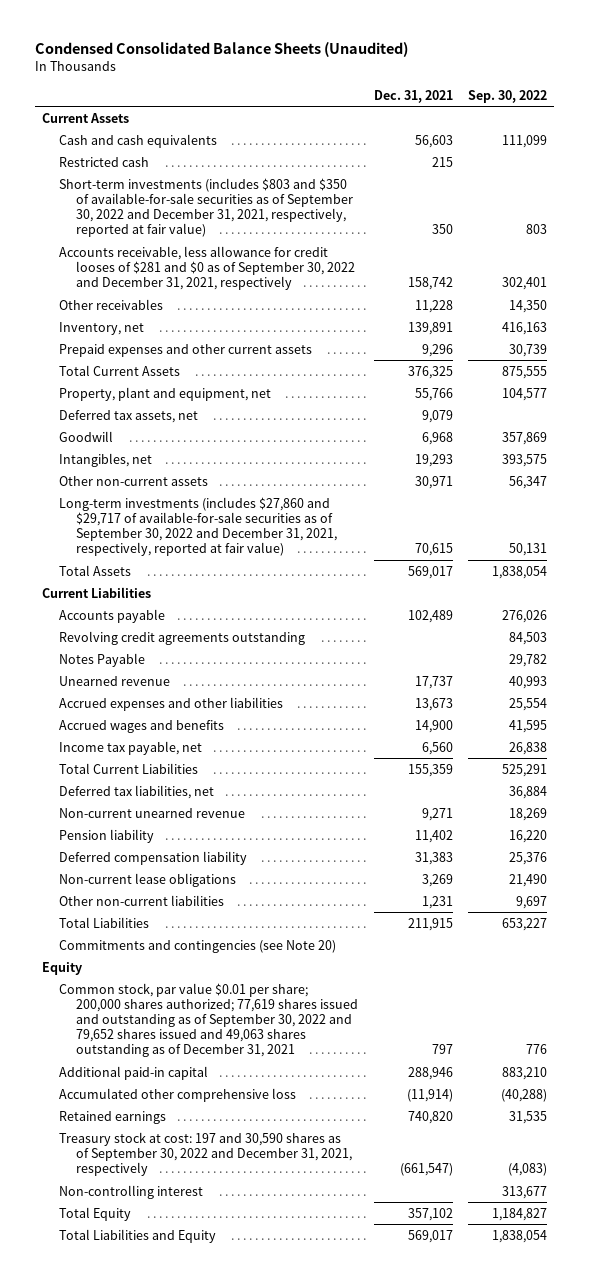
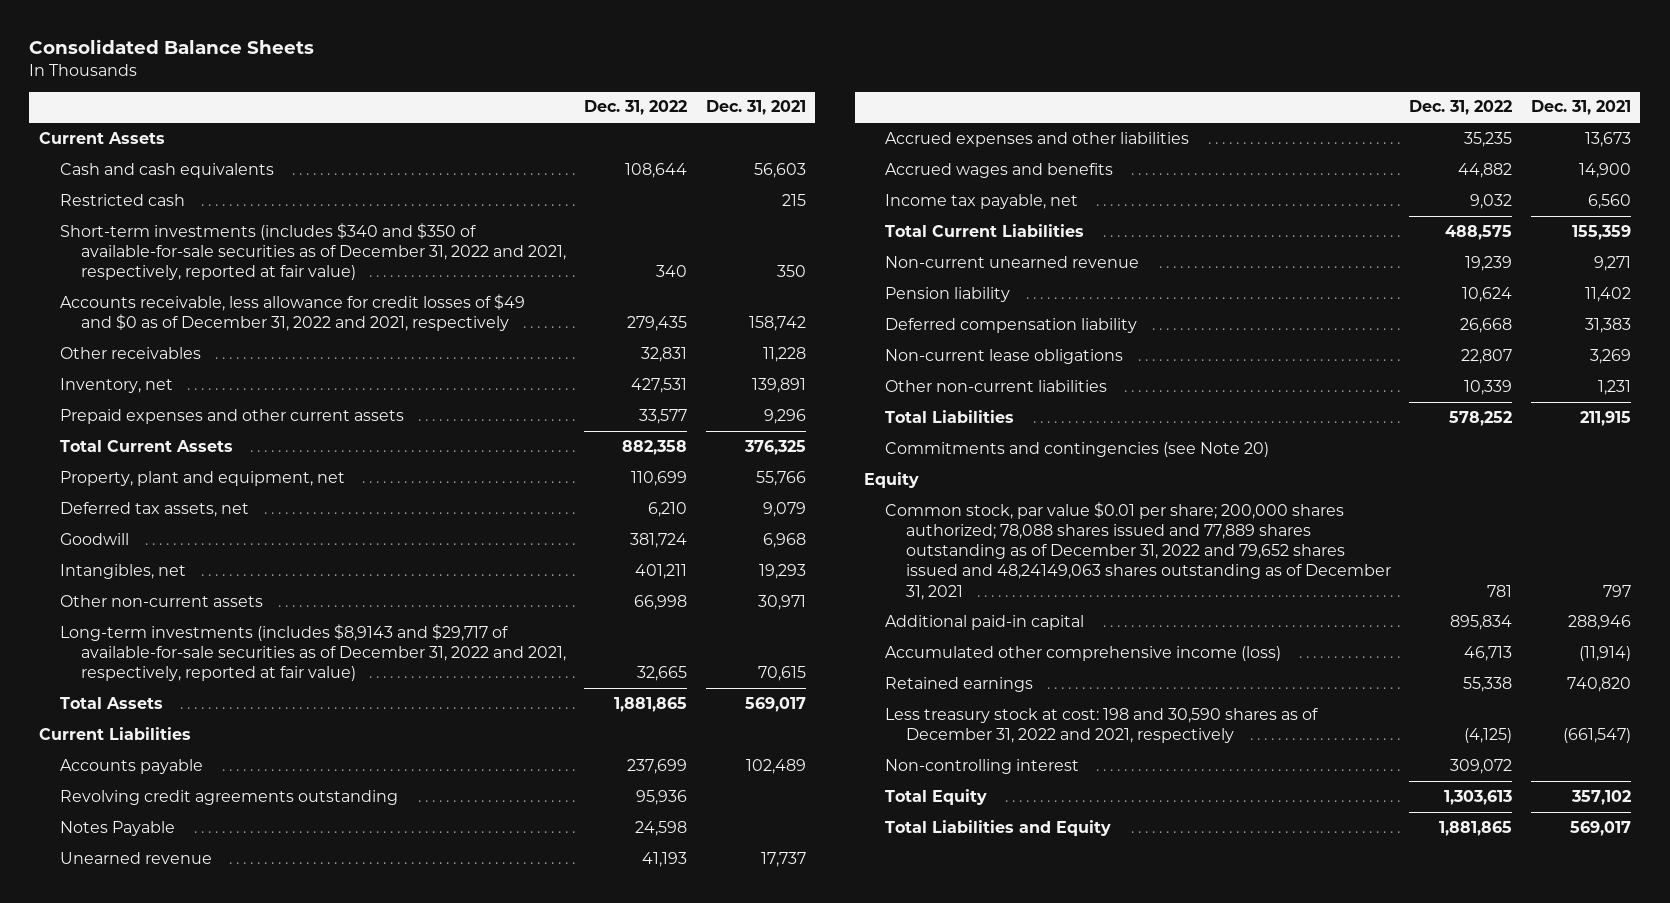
[34,42,408,58] Condensed Consolidated Balance Sheets (Unaudited) -> [29,39,315,55] Consolidated Balance Sheets
[467,89,547,103] Sep. 30, 2022 -> none
none -> [584,100,688,116] Dec. 31, 2022
[59,177,354,238] Short-term investments (includes $803 and $350 of available-for-sale securities as of September 30, 2022 and December 31, 2021, respectively, reported at fair value) -> [59,222,566,281] Short-term investments (includes $340 and $350 of available-for-sale securities as of December 31, 2022 and 2021, respectively, reported at fair value)
[59,245,356,291] Accounts receivable, less allowance for credit looses of $281 and $0 as of September 30, 2022 and December 31, 2021, respectively -> [59,293,525,332] Accounts receivable, less allowance for credit losses of $49 and $0 as of December 31, 2022 and 2021, respectively
[59,496,338,557] Long-term investments (includes $27,860 and $29,717 of available-for-sale securities as of September 30, 2022 and December 31, 2021, respectively, reported at fair value) -> [59,623,566,682] Long-term investments (includes $8,9143 and $29,717 of available-for-sale securities as of December 31, 2022 and 2021, respectively, reported at fair value)
[59,784,215,799] Deferred tax liabilities, net -> none
[59,982,359,1058] Common stock, par value $0.01 per share; 200,000 shares authorized; 77,619 shares issued and outstanding as of September 30, 2022 and 79,652 shares issued and 49,063 shares outstanding as of December 31, 2021 -> [884,501,1391,600] Common stock, par value $0.01 per share; 200,000 shares authorized; 78,088 shares issued and 77,889 shares outstanding as of December 31, 2022 and 79,652 shares issued and 48,24149,063 shares outstanding as of December 31, 2021
[59,1087,297,1102] Accumulated other comprehensive loss -> [884,645,1281,661] Accumulated other comprehensive income (loss)
[59,1131,353,1177] Treasury stock at cost: 197 and 30,590 shares as of September 30, 2022 and December 31, 2021, respectively -> [884,707,1318,744] Less treasury stock at cost: 198 and 30,590 shares as of December 31, 2022 and 2021, respectively

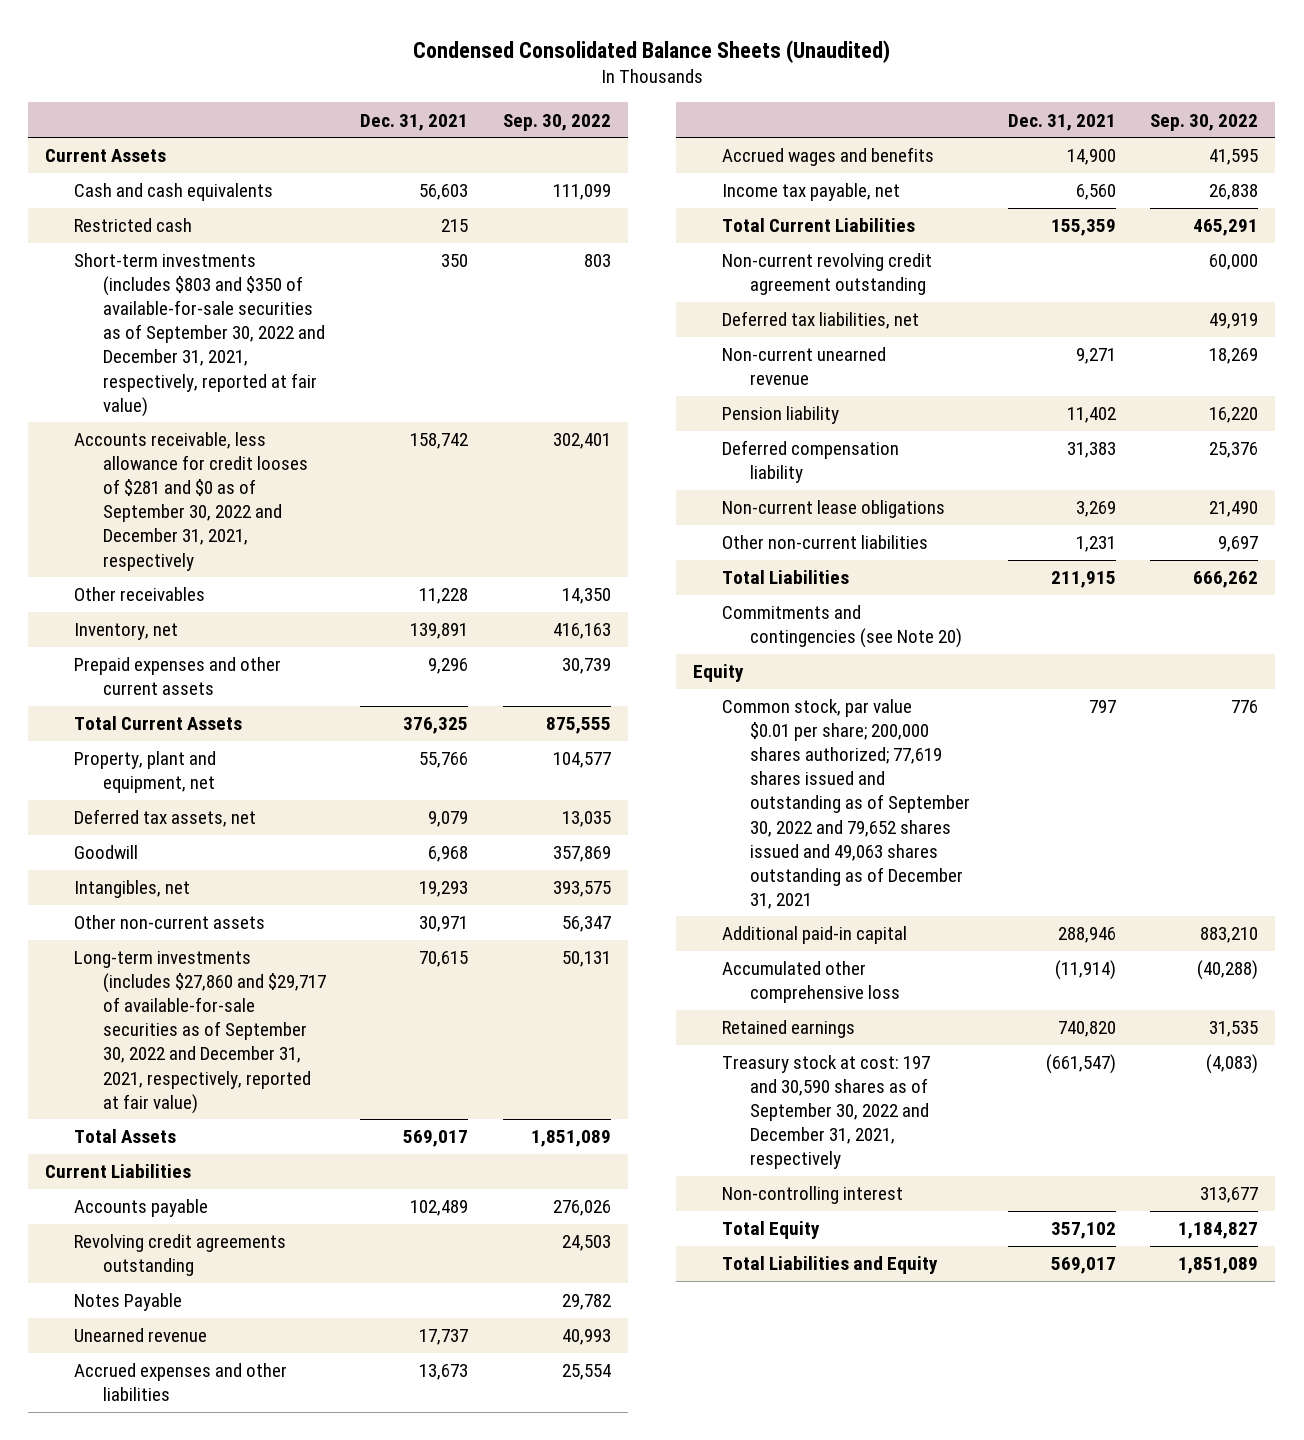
[29,39,315,55] Consolidated Balance Sheets -> [412,39,890,63] Condensed Consolidated Balance Sheets (Unaudited)
[584,100,688,116] Dec. 31, 2022 -> none
none -> [502,113,611,131] Sep. 30, 2022
[59,222,566,281] Short-term investments (includes $340 and $350 of available-for-sale securities as of December 31, 2022 and 2021, respectively, reported at fair value) -> [74,253,326,417] Short-term investments (includes $803 and $350 of available-for-sale securities as of September 30, 2022 and December 31, 2021, respectively, reported at fair value)
[59,293,525,332] Accounts receivable, less allowance for credit losses of $49 and $0 as of December 31, 2022 and 2021, respectively -> [74,432,309,571] Accounts receivable, less allowance for credit looses of $281 and $0 as of September 30, 2022 and December 31, 2021, respectively
[59,623,566,682] Long-term investments (includes $8,9143 and $29,717 of available-for-sale securities as of December 31, 2022 and 2021, respectively, reported at fair value) -> [74,951,327,1114] Long-term investments (includes $27,860 and $29,717 of available-for-sale securities as of September 30, 2022 and December 31, 2021, respectively, reported at fair value)
none -> [721,253,932,296] Non-current revolving credit agreement outstanding
none -> [721,311,919,330] Deferred tax liabilities, net
[884,501,1391,600] Common stock, par value $0.01 per share; 200,000 shares authorized; 78,088 shares issued and 77,889 shares outstanding as of December 31, 2022 and 79,652 shares issued and 48,24149,063 shares outstanding as of December 31, 2021 -> [721,699,971,909] Common stock, par value $0.01 per share; 200,000 shares authorized; 77,619 shares issued and outstanding as of September 30, 2022 and 79,652 shares issued and 49,063 shares outstanding as of December 31, 2021
[884,645,1281,661] Accumulated other comprehensive income (loss) -> [721,961,901,1004] Accumulated other comprehensive loss
[884,707,1318,744] Less treasury stock at cost: 198 and 30,590 shares as of December 31, 2022 and 2021, respectively -> [721,1055,930,1170] Treasury stock at cost: 197 and 30,590 shares as of September 30, 2022 and December 31, 2021, respectively

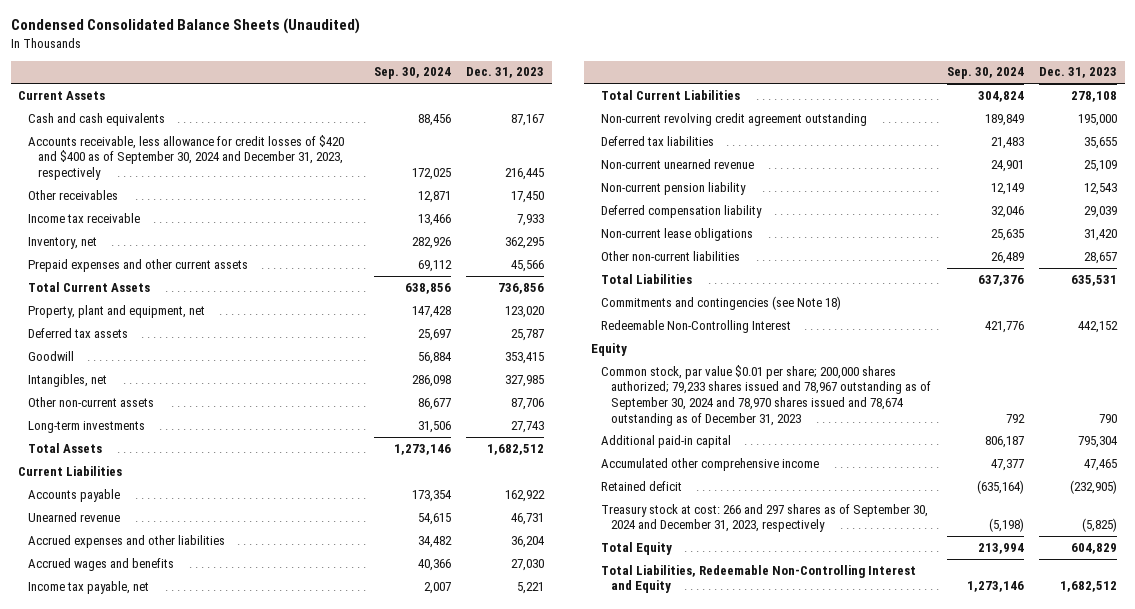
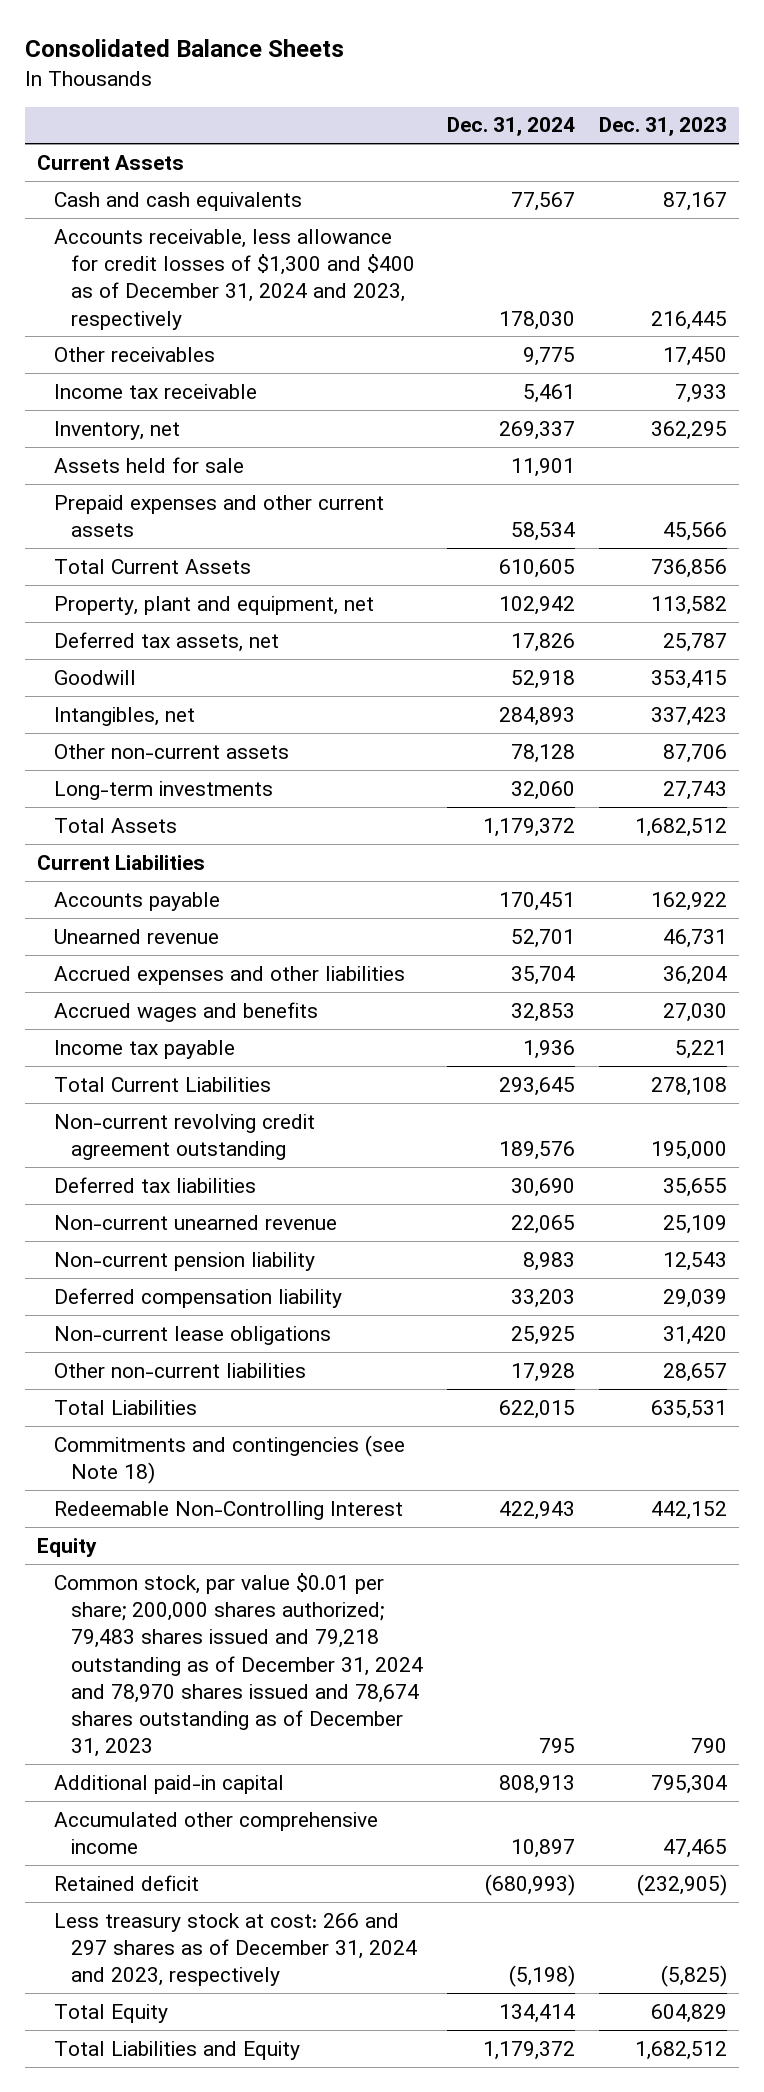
[10,18,360,35] Condensed Consolidated Balance Sheets (Unaudited) -> [24,39,344,58] Consolidated Balance Sheets
[373,67,451,80] Sep. 30, 2024 -> none
none -> [447,117,576,137] Dec. 31, 2024
[28,134,345,181] Accounts receivable, less allowance for credit losses of $420 and $400 as of September 30, 2024 and December 31, 2023, respectively -> [53,228,416,330] Accounts receivable, less allowance for credit losses of $1,300 and $400 as of December 31, 2024 and 2023, respectively
none -> [53,456,244,473] Assets held for sale
[504,305,544,318] 123,020 -> [651,595,728,615] 113,582
[28,327,129,338] Deferred tax assets -> [53,631,279,652] Deferred tax assets, net
[504,374,544,387] 327,985 -> [651,706,728,726] 337,423
[28,580,150,594] Income tax payable, net -> [53,1039,235,1059] Income tax payable
[601,364,932,426] Common stock, par value $0.01 per share; 200,000 shares authorized; 79,233 shares issued and 78,967 outstanding as of September 30, 2024 and 78,970 shares issued and 78,674 outstanding as of December 31, 2023 -> [53,1572,424,1758] Common stock, par value $0.01 per share; 200,000 shares authorized; 79,483 shares issued and 79,218 outstanding as of December 31, 2024 and 78,970 shares issued and 78,674 shares outstanding as of December 31, 2023
[601,503,929,533] Treasury stock at cost: 266 and 297 shares as of September 30, 2024 and December 31, 2023, respectively -> [53,1912,418,1987] Less treasury stock at cost: 266 and 297 shares as of December 31, 2024 and 2023, respectively
[601,564,917,594] Total Liabilities, Redeemable Non-Controlling Interest and Equity -> [53,2040,300,2060] Total Liabilities and Equity

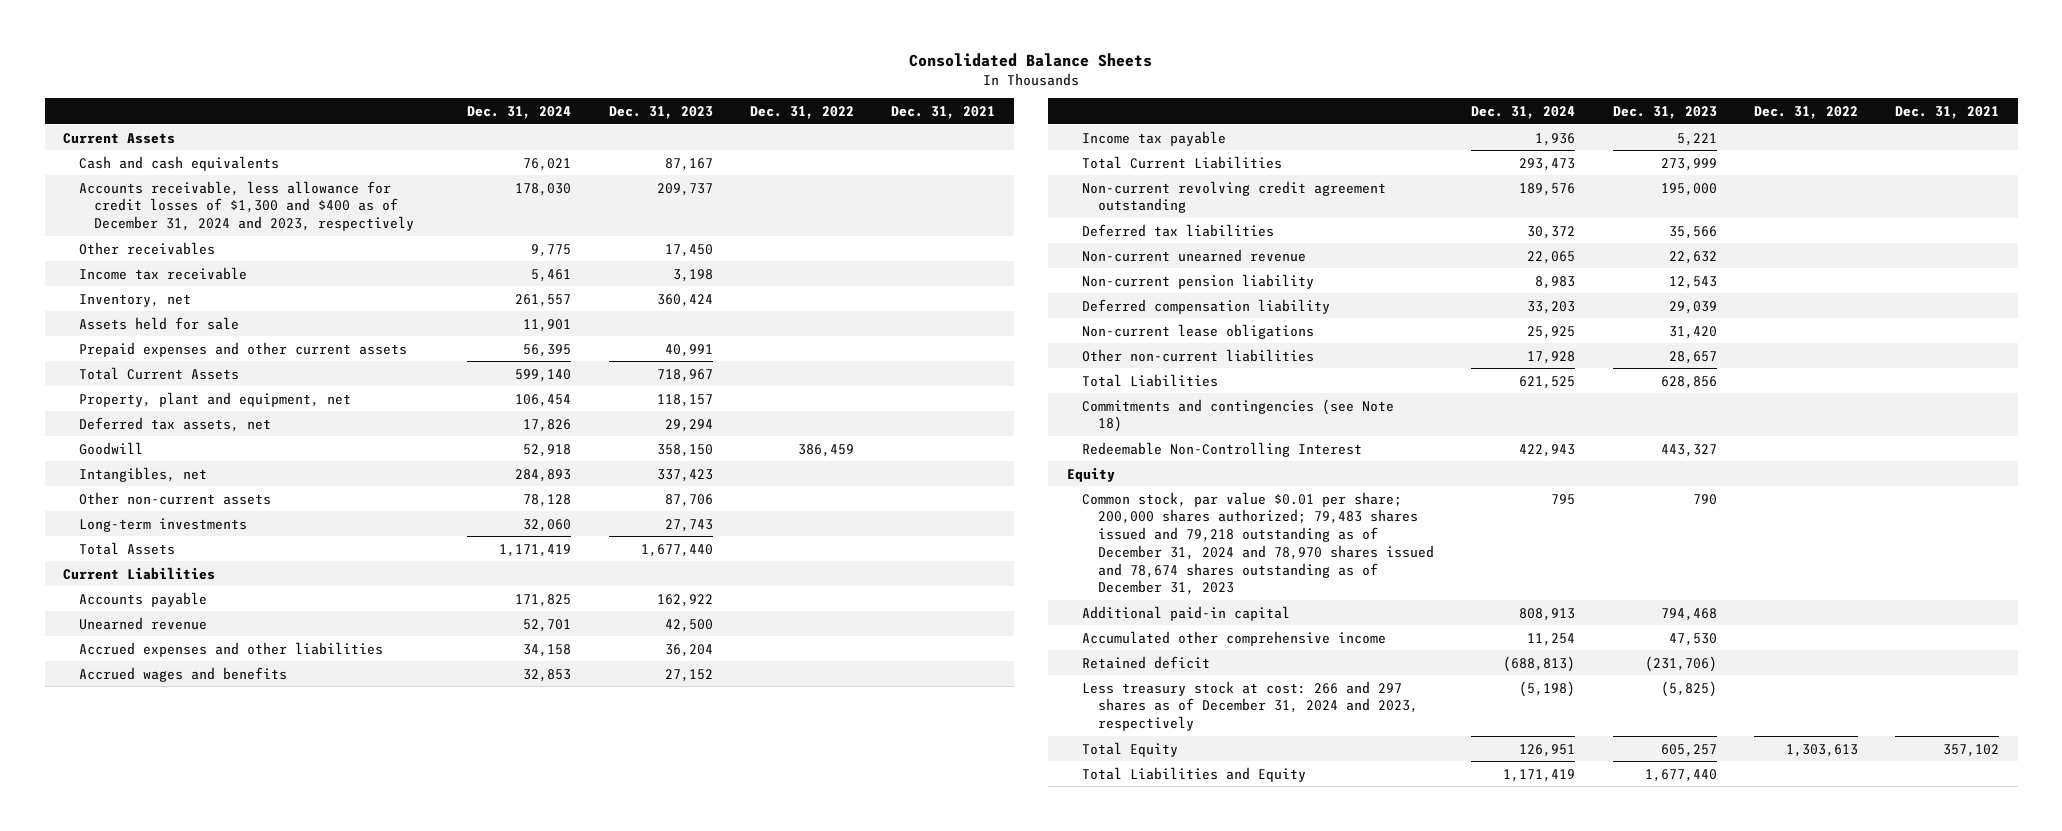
none -> [750,105,855,119] Dec. 31, 2022
none -> [891,105,996,119] Dec. 31, 2021
[511,191,576,211] 77,567 -> [523,157,572,171] 76,021
[651,310,728,330] 216,445 -> [656,182,713,196] 209,737
[675,383,728,403] 7,933 -> [672,268,713,282] 3,198
[499,420,576,440] 269,337 -> [515,293,572,307] 261,557
[651,420,728,440] 362,295 -> [656,293,713,307] 360,424
[511,522,576,542] 58,534 -> [523,343,572,357] 56,395
[663,522,728,542] 45,566 -> [664,343,713,357] 40,991
[499,558,576,578] 610,605 -> [515,368,572,382] 599,140
[651,558,728,578] 736,856 -> [656,368,713,382] 718,967
[499,595,576,615] 102,942 -> [515,393,572,407] 106,454
[651,595,728,615] 113,582 -> [656,393,713,407] 118,157
[663,632,728,652] 25,787 -> [664,418,713,432] 29,294
[651,669,728,689] 353,415 -> [656,443,713,457] 358,150
[483,817,576,837] 1,179,372 -> [499,543,572,557] 1,171,419
[635,817,728,837] 1,682,512 -> [640,543,713,557] 1,677,440
[499,891,576,911] 170,451 -> [515,593,572,607] 171,825
[663,928,728,948] 46,731 -> [664,618,713,632] 42,500
[511,965,576,985] 35,704 -> [523,643,572,657] 34,158
[663,1002,728,1022] 27,030 -> [664,668,713,682] 27,152
[499,1076,576,1096] 293,645 -> [1519,157,1576,171] 293,473
[651,1076,728,1096] 278,108 -> [1660,157,1717,171] 273,999
[511,1177,576,1197] 30,690 -> [1527,225,1576,239] 30,372
[663,1177,728,1197] 35,655 -> [1668,225,1717,239] 35,566
[663,1214,728,1234] 25,109 -> [1668,250,1717,264] 22,632
[499,1399,576,1419] 622,015 -> [1519,375,1576,389] 621,525
[651,1399,728,1419] 635,531 -> [1660,375,1717,389] 628,856
[651,1500,728,1520] 442,152 -> [1660,443,1717,457] 443,327
[651,1774,728,1794] 795,304 -> [1660,607,1717,621] 794,468
[511,1839,576,1859] 10,897 -> [1527,632,1576,646] 11,254
[663,1839,728,1859] 47,465 -> [1668,632,1717,646] 47,530
[485,1873,576,1896] (680,993) -> [1503,655,1576,672] (688,813)
[637,1873,728,1896] (232,905) -> [1644,655,1717,672] (231,706)
[499,2003,576,2023] 134,414 -> [1519,743,1576,757] 126,951
[651,2003,728,2023] 604,829 -> [1660,743,1717,757] 605,257
[483,2040,576,2060] 1,179,372 -> [1503,768,1576,782] 1,171,419
[635,2040,728,2060] 1,682,512 -> [1644,768,1717,782] 1,677,440

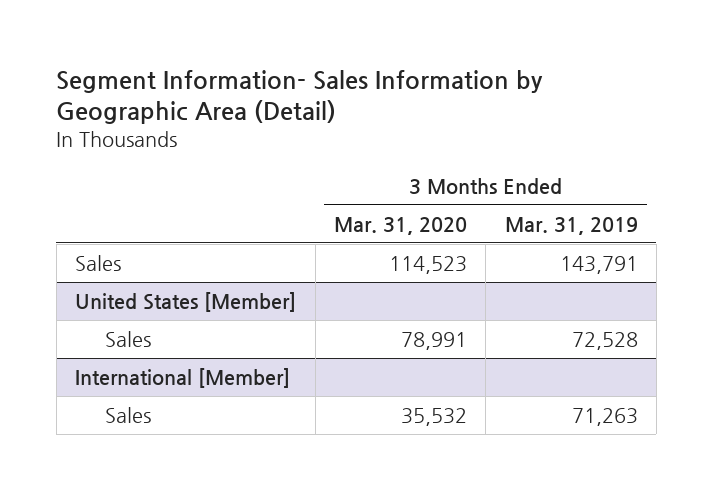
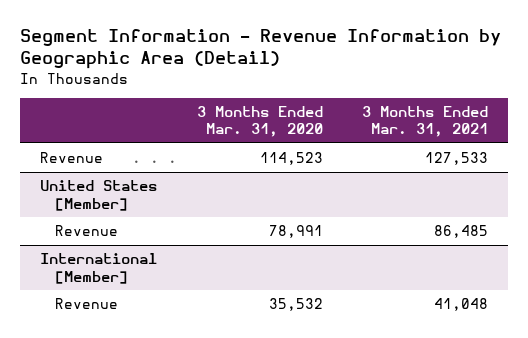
[56,69,544,125] Segment Information- Sales Information by Geographic Area (Detail) -> [20,29,502,70] Segment Information - Revenue Information by Geographic Area (Detail)
[504,216,638,235] Mar. 31, 2019 -> none
none -> [362,105,489,138] 3 Months Ended Mar. 31, 2021
[75,255,122,272] Sales -> [40,152,104,164] Revenue
[105,331,152,348] Sales -> [55,225,119,237] Revenue
[105,407,152,424] Sales -> [55,298,119,310] Revenue

